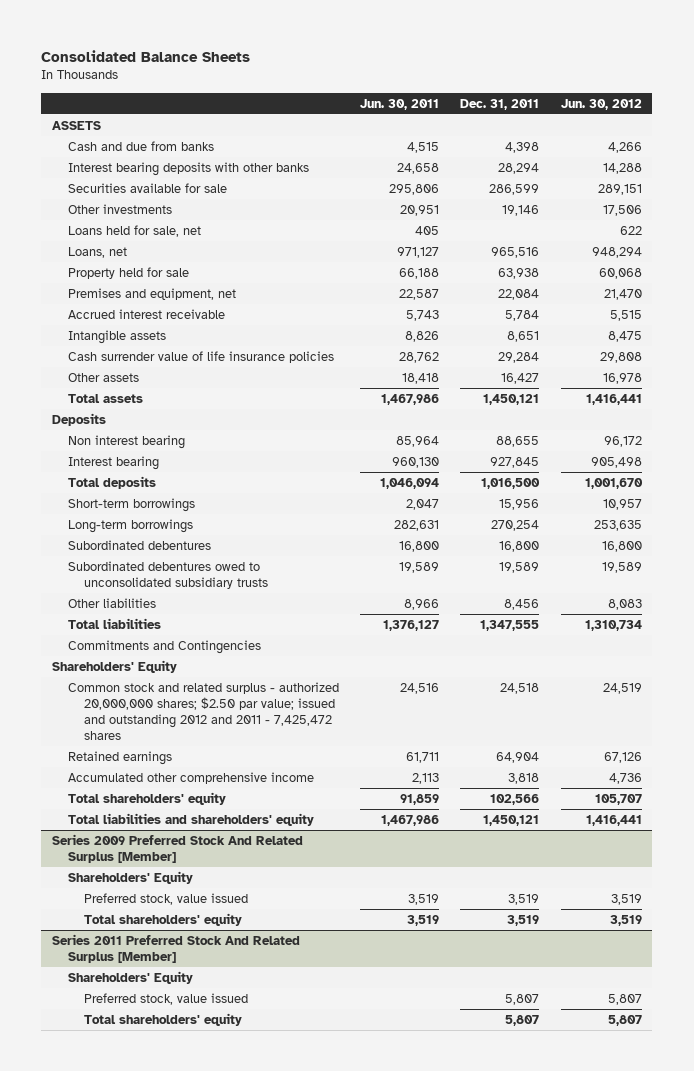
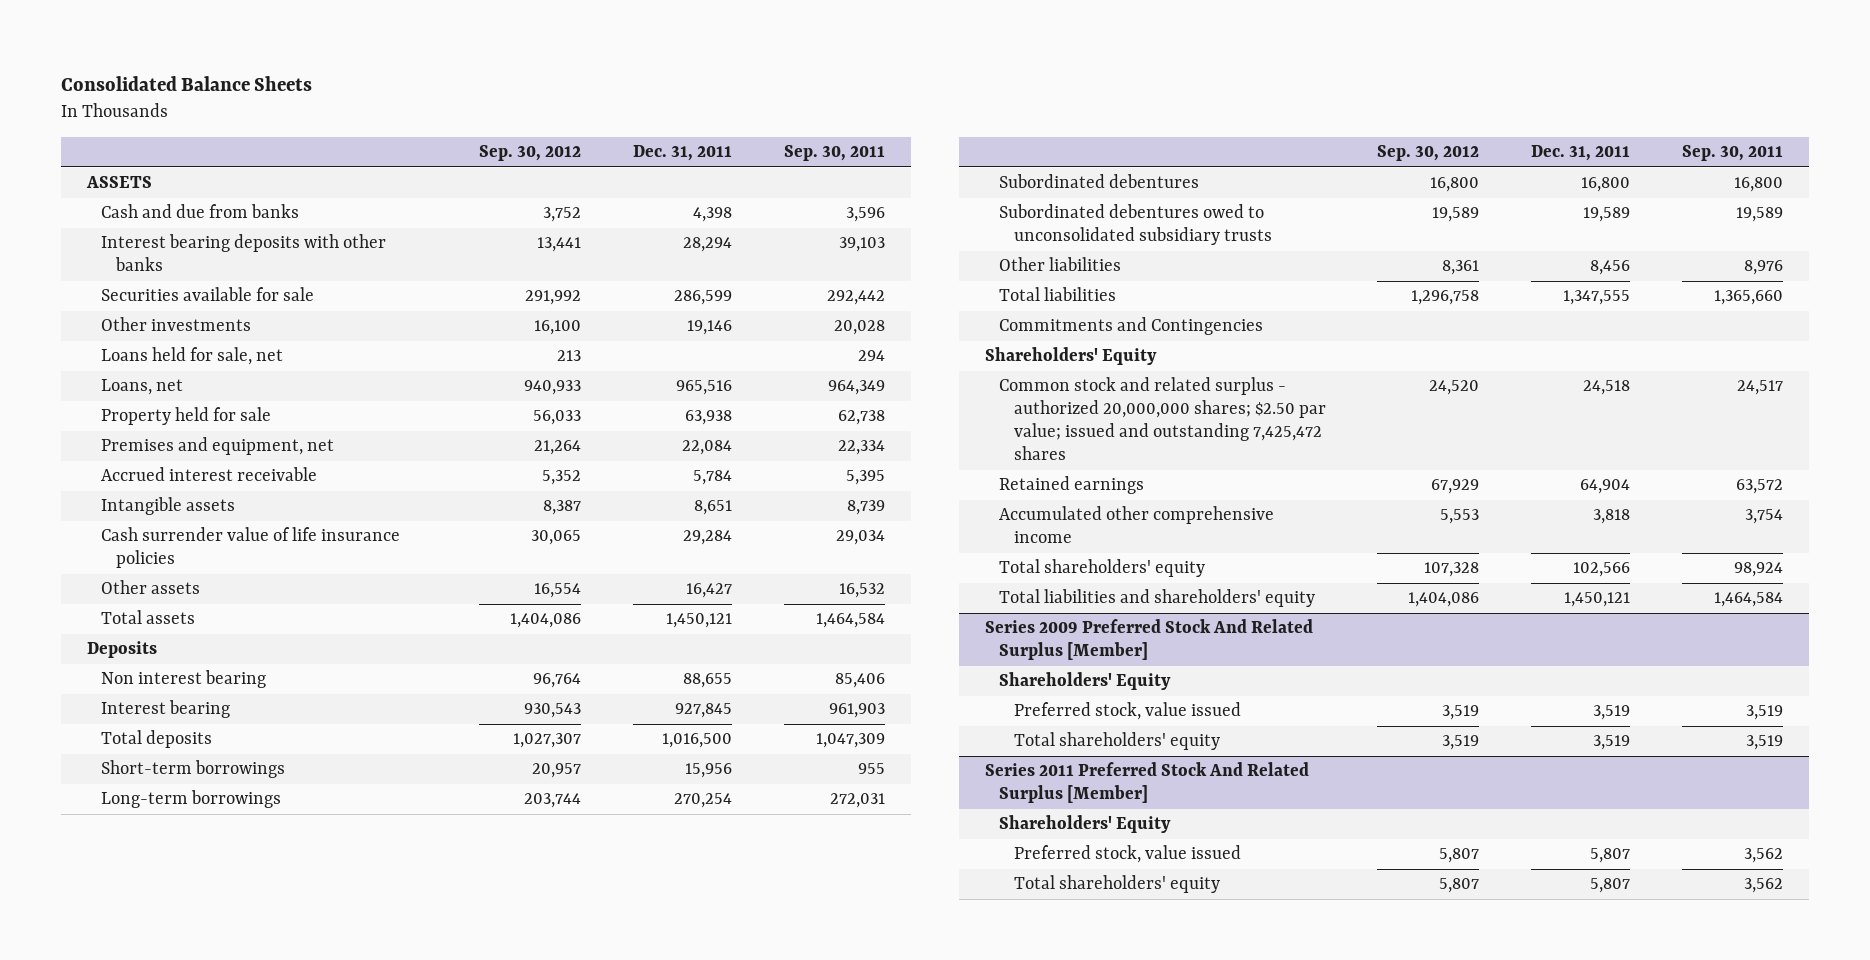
[360,98,440,110] Jun. 30, 2011 -> none
[560,98,642,110] Jun. 30, 2012 -> none
none -> [479,145,582,162] Sep. 30, 2012
none -> [784,145,886,162] Sep. 30, 2011
[68,681,340,740] Common stock and related surplus - authorized 20,000,000 shares; $2.50 par value; issued and outstanding 2012 and 2011 - 7,425,472 shares -> [999,377,1326,461] Common stock and related surplus - authorized 20,000,000 shares; $2.50 par value; issued and outstanding 7,425,472 shares

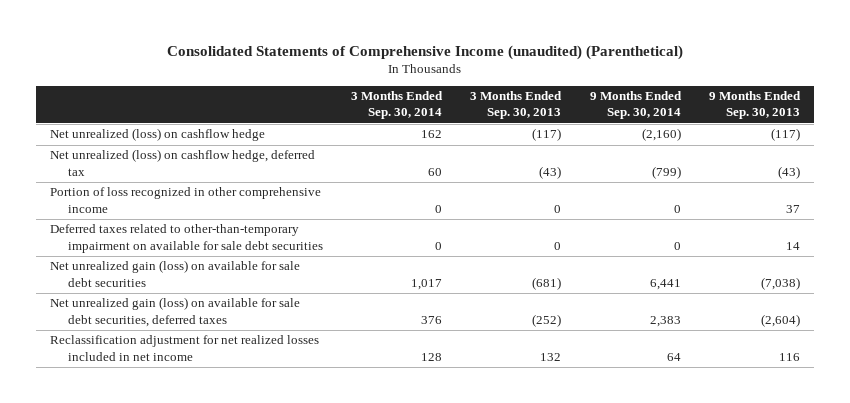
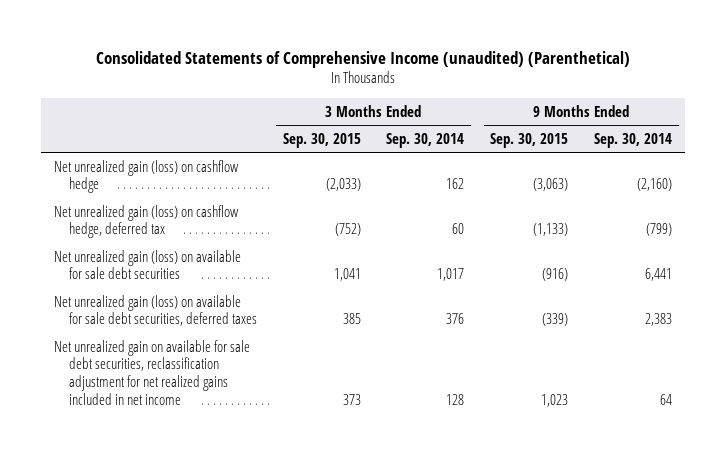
[470,91,563,120] 3 Months Ended Sep. 30, 2013 -> none
[709,91,802,120] 9 Months Ended Sep. 30, 2013 -> none
none -> [282,132,361,148] Sep. 30, 2015
none -> [490,132,569,148] Sep. 30, 2015
[49,187,321,213] Portion of loss recognized in other comprehensive income -> none
[49,224,323,253] Deferred taxes related to other-than-temporary impairment on available for sale debt securities -> none
[49,128,265,142] Net unrealized (loss) on cashflow hedge -> [54,159,240,194] Net unrealized gain (loss) on cashflow hedge
[49,149,315,176] Net unrealized (loss) on cashflow hedge, deferred tax -> [54,204,240,239] Net unrealized gain (loss) on cashflow hedge, deferred tax
[49,335,319,361] Reclassification adjustment for net realized losses included in net income -> [54,339,251,405] Net unrealized gain on available for sale debt securities, reclassification adjustment for net realized gains included in net income

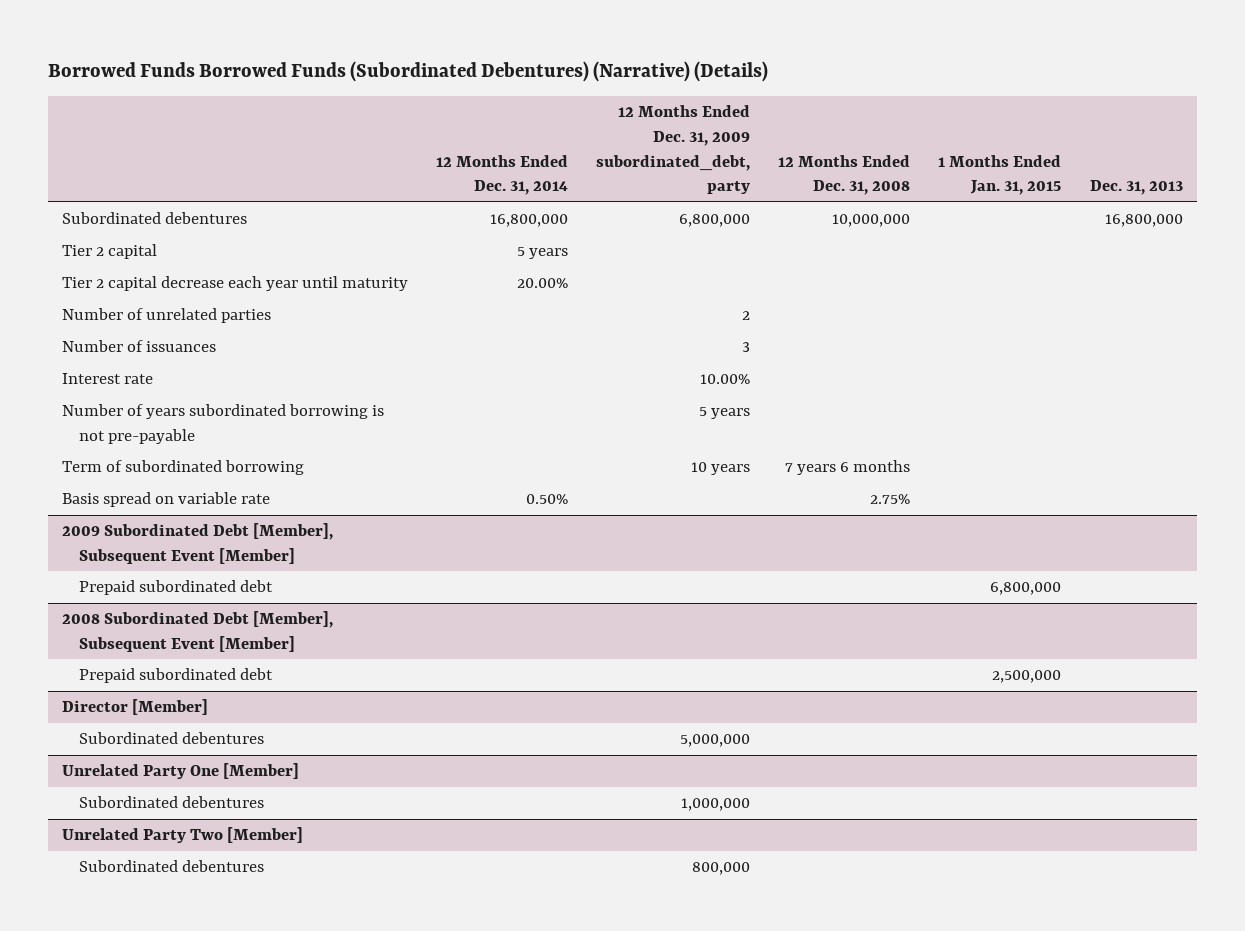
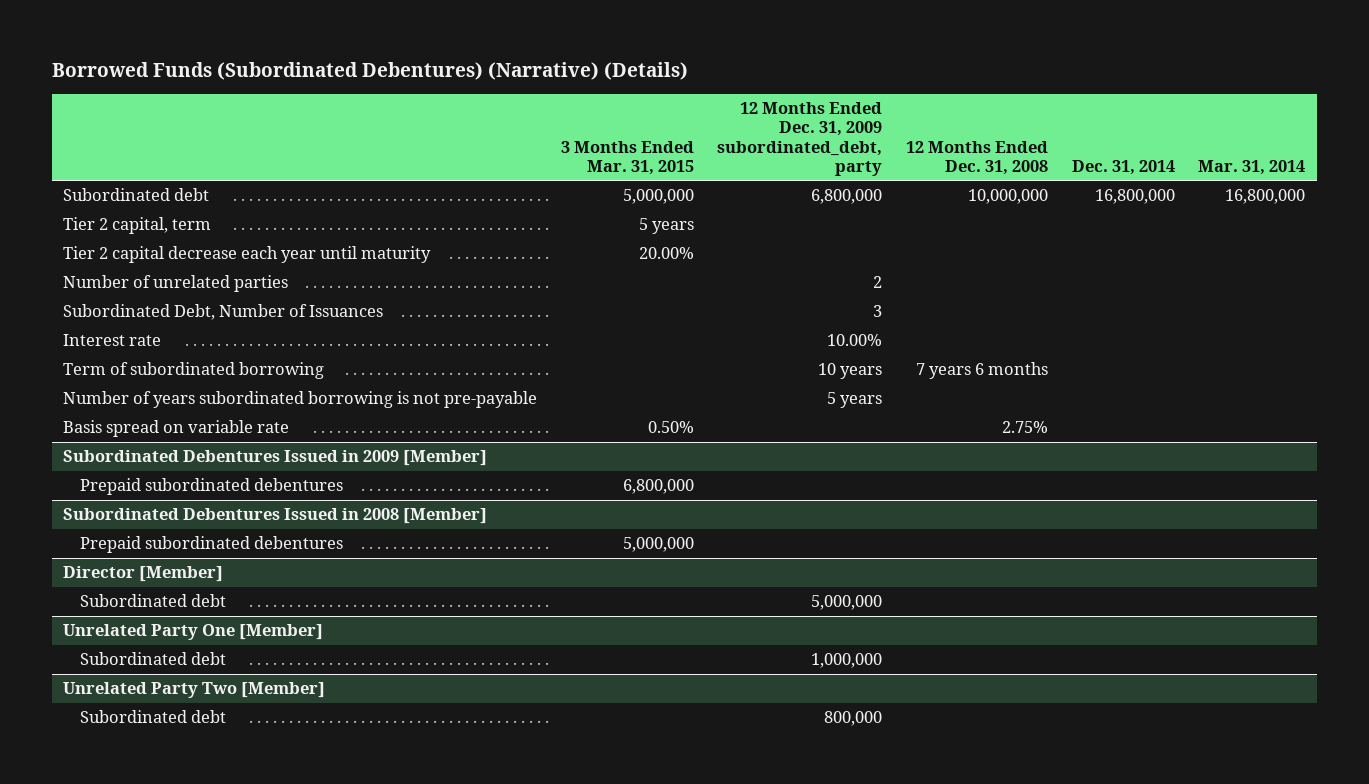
[47,61,768,83] Borrowed Funds Borrowed Funds (Subordinated Debentures) (Narrative) (Details) -> [51,62,688,81] Borrowed Funds (Subordinated Debentures) (Narrative) (Details)
[436,154,569,196] 12 Months Ended Dec. 31, 2014 -> none
[938,154,1062,196] 1 Months Ended Jan. 31, 2015 -> none
[1089,180,1183,196] Dec. 31, 2013 -> none
none -> [560,140,694,175] 3 Months Ended Mar. 31, 2015
none -> [1071,159,1175,175] Dec. 31, 2014
none -> [1198,159,1306,175] Mar. 31, 2014
[61,212,247,225] Subordinated debentures -> [63,188,210,202] Subordinated debt
[61,244,157,260] Tier 2 capital -> [63,217,212,235] Tier 2 capital, term
[61,340,216,353] Number of issuances -> [63,304,384,321] Subordinated Debt, Number of Issuances
[61,404,384,444] Number of years subordinated borrowing is not pre-payable -> [63,391,538,409] Number of years subordinated borrowing is not pre-payable
[61,523,333,564] 2009 Subordinated Debt [Member], Subsequent Event [Member] -> none
[61,611,333,652] 2008 Subordinated Debt [Member], Subsequent Event [Member] -> none
none -> [63,450,488,467] Subordinated Debentures Issued in 2009 [Member]
[79,580,274,596] Prepaid subordinated debt -> [79,478,343,496] Prepaid subordinated debentures
none -> [63,508,488,525] Subordinated Debentures Issued in 2008 [Member]
[79,668,274,684] Prepaid subordinated debt -> [79,536,343,554] Prepaid subordinated debentures
[79,732,265,745] Subordinated debentures -> [79,594,226,608] Subordinated debt
[79,796,265,809] Subordinated debentures -> [79,652,226,666] Subordinated debt
[79,860,265,873] Subordinated debentures -> [79,710,226,724] Subordinated debt

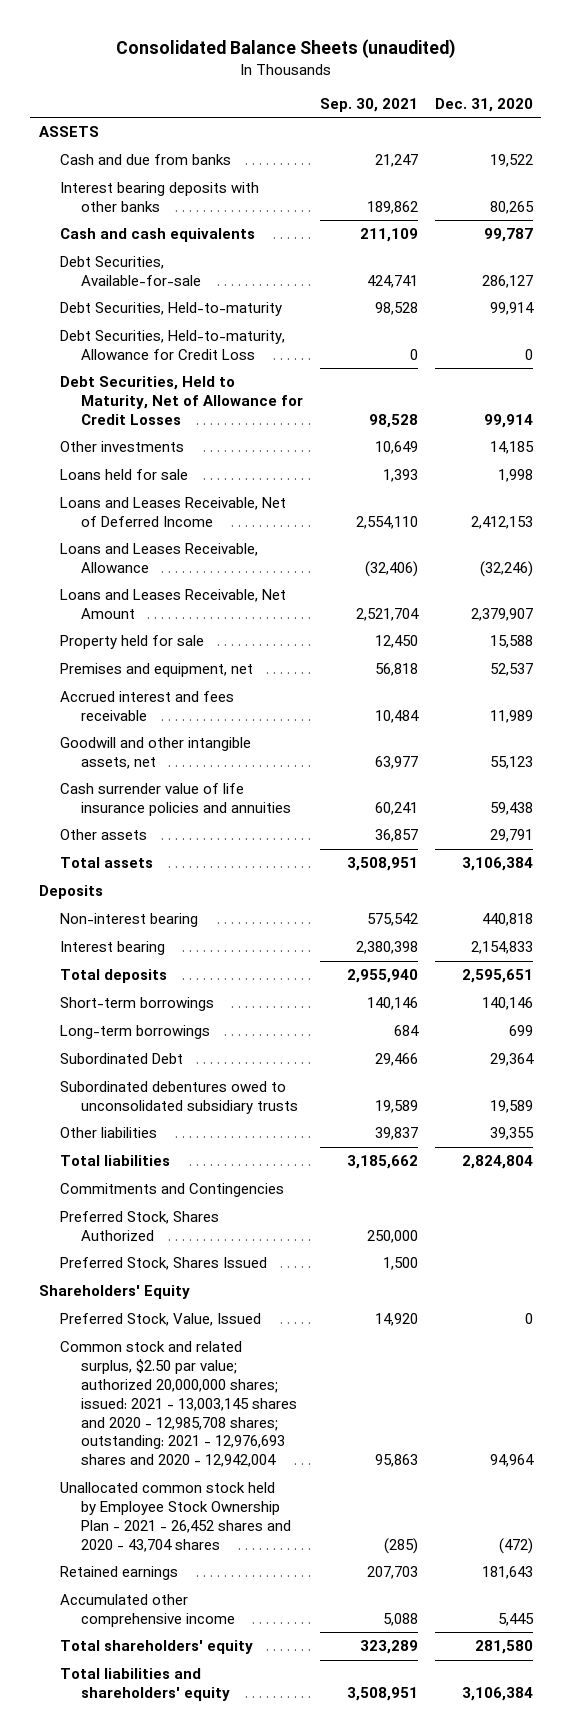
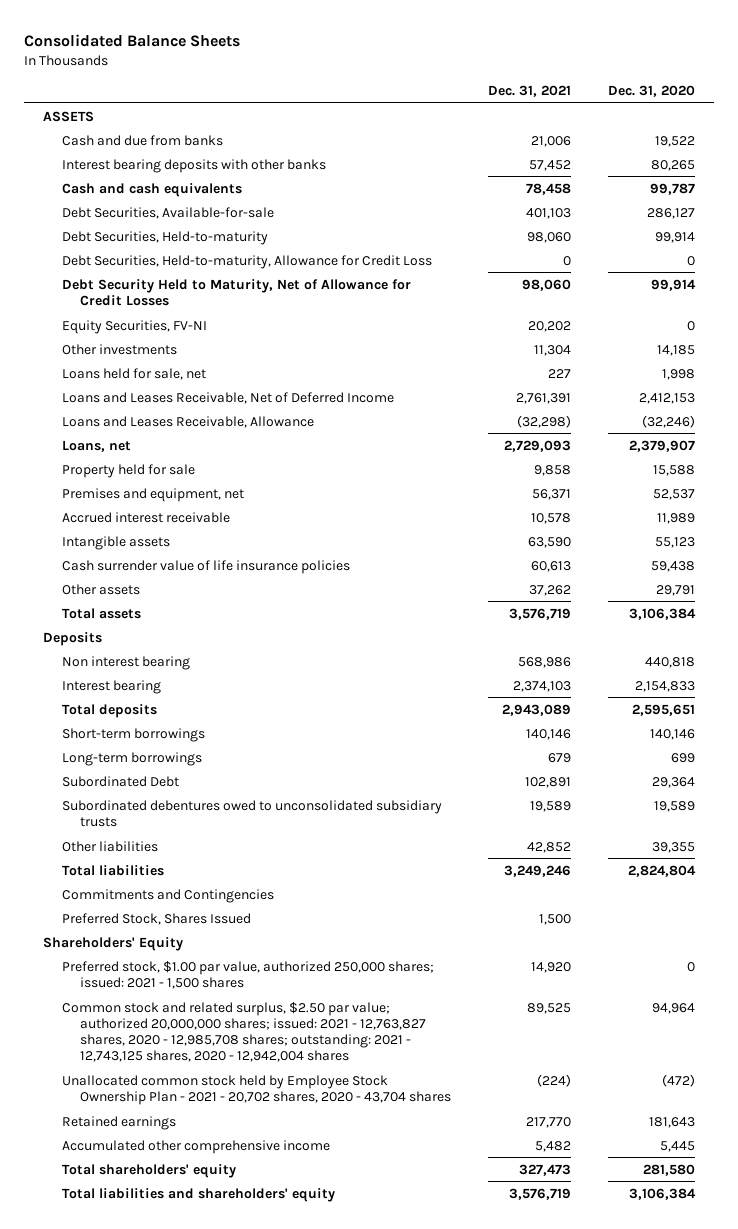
[115,39,456,59] Consolidated Balance Sheets (unaudited) -> [24,33,241,47] Consolidated Balance Sheets
[319,98,418,113] Sep. 30, 2021 -> none
none -> [488,85,572,98] Dec. 31, 2021
[59,376,303,425] Debt Securities, Held to Maturity, Net of Allowance for Credit Losses -> [61,278,411,306] Debt Security Held to Maturity, Net of Allowance for Credit Losses
none -> [61,319,207,334] Equity Securities, FV-NI
[59,469,188,481] Loans held for sale -> [61,367,206,380] Loans held for sale, net
[59,589,286,620] Loans and Leases Receivable, Net Amount -> [61,439,131,452] Loans, net
[59,691,234,722] Accrued interest and fees receivable -> [61,511,230,523] Accrued interest receivable
[59,737,251,770] Goodwill and other intangible assets, net -> [61,535,170,550] Intangible assets
[59,783,291,817] Cash surrender value of life insurance policies and annuities -> [61,559,350,574] Cash surrender value of life insurance policies
[59,913,198,928] Non-interest bearing -> [61,655,190,670] Non interest bearing
[59,1211,219,1242] Preferred Stock, Shares Authorized -> none
[59,1313,261,1327] Preferred Stock, Value, Issued -> [61,960,434,989] Preferred stock, $1.00 par value, authorized 250,000 shares; issued: 2021 - 1,500 shares
[59,1341,297,1468] Common stock and related surplus, $2.50 par value; authorized 20,000,000 shares; issued: 2021 - 13,003,145 shares and 2020 - 12,985,708 shares; outstanding: 2021 - 12,976,693 shares and 2020 - 12,942,004 -> [61,1001,427,1063] Common stock and related surplus, $2.50 par value; authorized 20,000,000 shares; issued: 2021 - 12,763,827 shares, 2020 - 12,985,708 shares; outstanding: 2021 - 12,743,125 shares, 2020 - 12,942,004 shares
[59,1482,291,1552] Unallocated common stock held by Employee Stock Ownership Plan - 2021 - 26,452 shares and 2020 - 43,704 shares -> [61,1074,452,1105] Unallocated common stock held by Employee Stock Ownership Plan - 2021 - 20,702 shares, 2020 - 43,704 shares

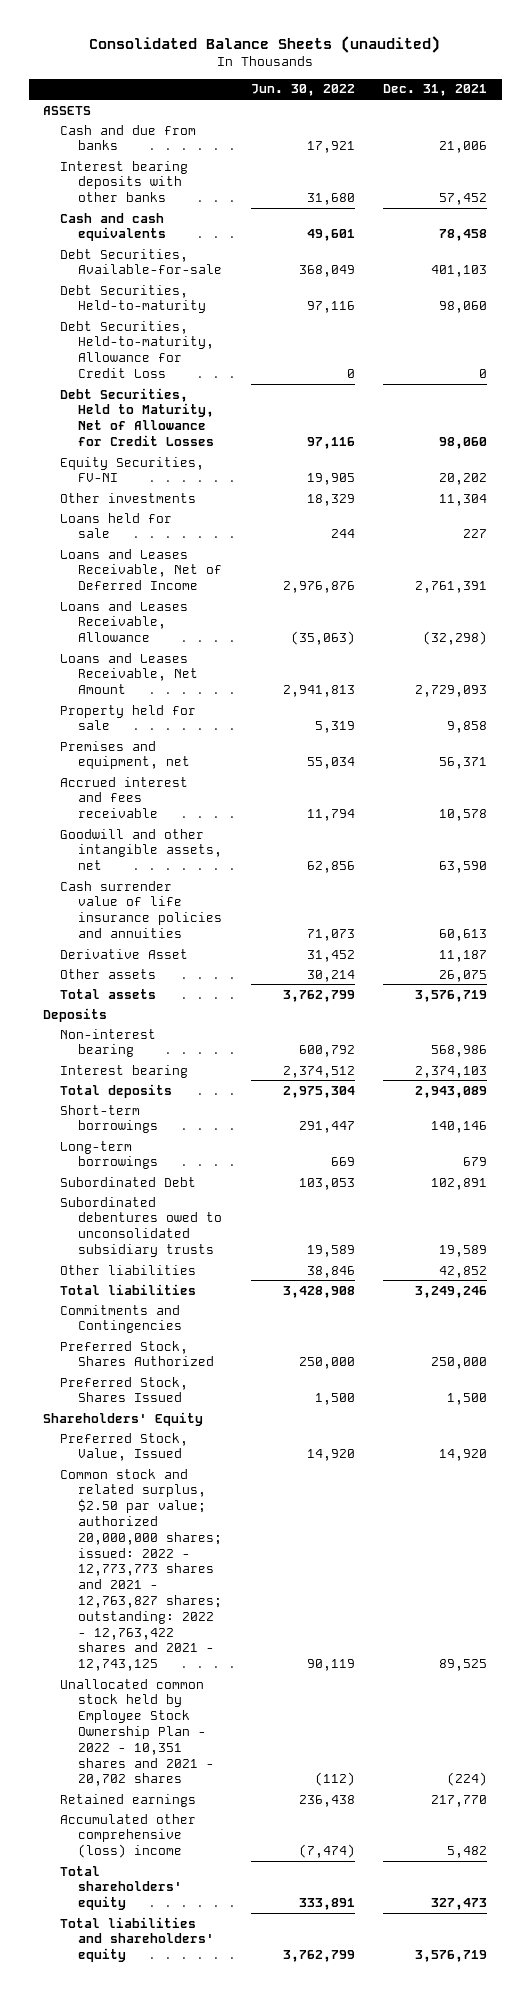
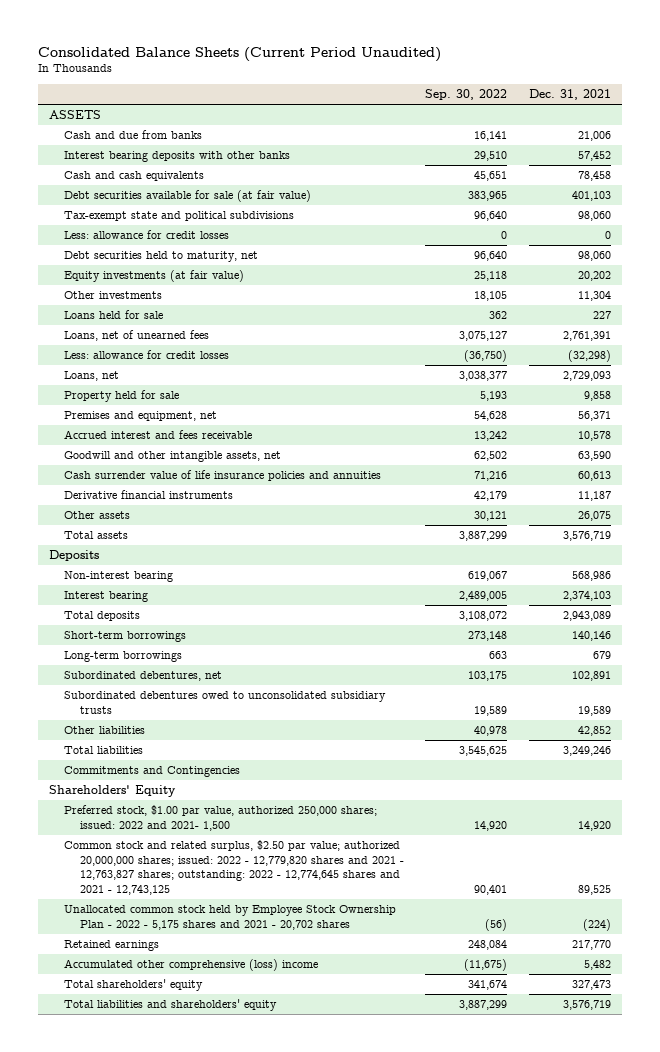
[89,35,441,53] Consolidated Balance Sheets (unaudited) -> [38,46,442,62] Consolidated Balance Sheets (Current Period Unaudited)
[250,84,355,97] Jun. 30, 2022 -> none
none -> [425,89,508,101] Sep. 30, 2022
[60,248,222,275] Debt Securities, Available-for-sale -> [64,189,312,202] Debt securities available for sale (at fair value)
[60,284,206,314] Debt Securities, Held-to-maturity -> [64,210,295,221] Tax-exempt state and political subdivisions
[60,320,214,379] Debt Securities, Held-to-maturity, Allowance for Credit Loss -> [64,229,230,239] Less: allowance for credit losses
[60,387,214,447] Debt Securities, Held to Maturity, Net of Allowance for Credit Losses -> [64,250,259,262] Debt securities held to maturity, net
[60,456,205,483] Equity Securities, FV-NI -> [64,269,245,282] Equity investments (at fair value)
[60,548,222,591] Loans and Leases Receivable, Net of Deferred Income -> [64,329,210,341] Loans, net of unearned fees
[60,600,189,643] Loans and Leases Receivable, Allowance -> [64,349,230,359] Less: allowance for credit losses
[60,652,198,695] Loans and Leases Receivable, Net Amount -> [64,370,120,381] Loans, net
[60,948,189,959] Derivative Asset -> [64,489,234,499] Derivative financial instruments
[60,1176,197,1187] Subordinated Debt -> [64,670,223,681] Subordinated debentures, net
[60,1340,214,1367] Preferred Stock, Shares Authorized -> none
[60,1376,189,1403] Preferred Stock, Shares Issued -> none
[60,1432,189,1462] Preferred Stock, Value, Issued -> [64,804,378,831] Preferred stock, $1.00 par value, authorized 250,000 shares; issued: 2022 and 2021- 1,500
[60,1468,222,1672] Common stock and related surplus, $2.50 par value; authorized 20,000,000 shares; issued: 2022 - 12,773,773 shares and 2021 - 12,763,827 shares; outstanding: 2022 - 12,763,422 shares and 2021 - 12,743,125 -> [64,839,404,895] Common stock and related surplus, $2.50 par value; authorized 20,000,000 shares; issued: 2022 - 12,779,820 shares and 2021 - 12,763,827 shares; outstanding: 2022 - 12,774,645 shares and 2021 - 12,743,125
[60,1678,214,1787] Unallocated common stock held by Employee Stock Ownership Plan - 2022 - 10,351 shares and 2021 - 20,702 shares -> [64,904,397,930] Unallocated common stock held by Employee Stock Ownership Plan - 2022 - 5,175 shares and 2021 - 20,702 shares

